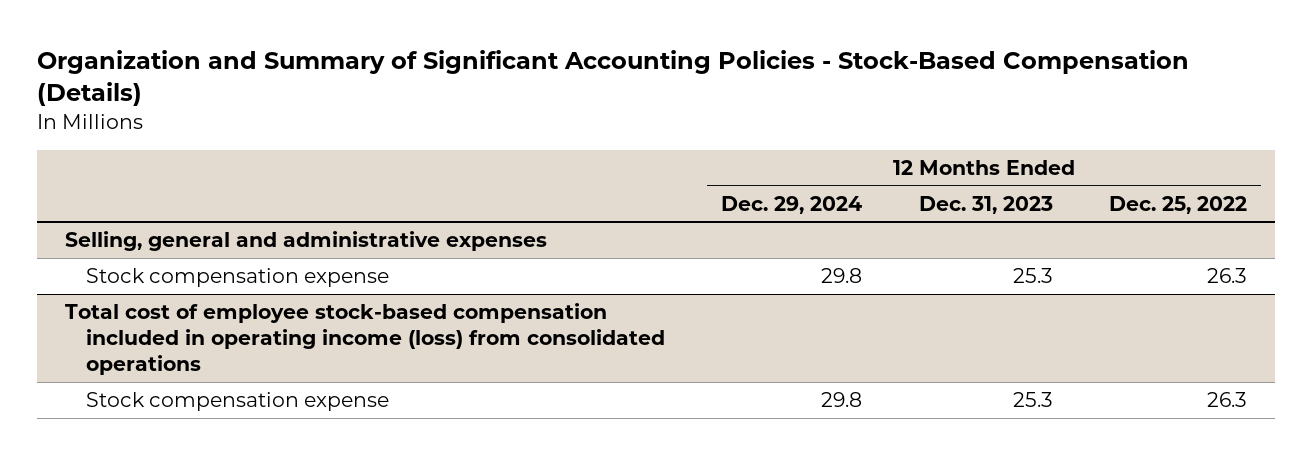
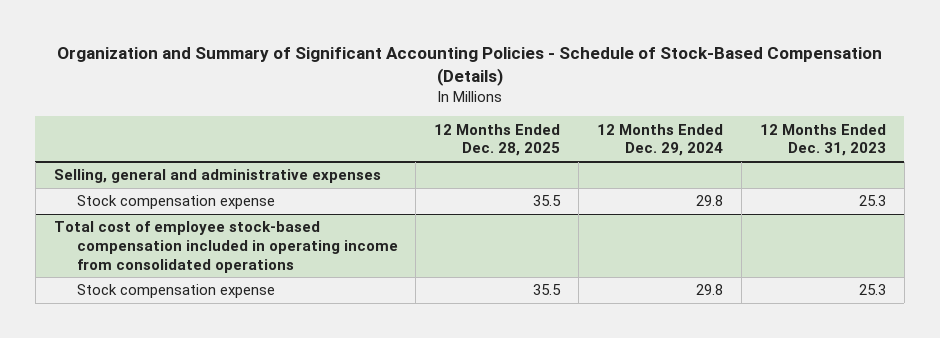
[36,49,1189,106] Organization and Summary of Significant Accounting Policies - Stock-Based Compensation (Details) -> [56,46,882,86] Organization and Summary of Significant Accounting Policies - Schedule of Stock-Based Compensation (Details)
[1109,195,1248,214] Dec. 25, 2022 -> none
none -> [434,123,561,157] 12 Months Ended Dec. 28, 2025
[64,303,665,375] Total cost of employee stock-based compensation included in operating income (loss) from consolidated operations -> [53,221,398,273] Total cost of employee stock-based compensation included in operating income from consolidated operations

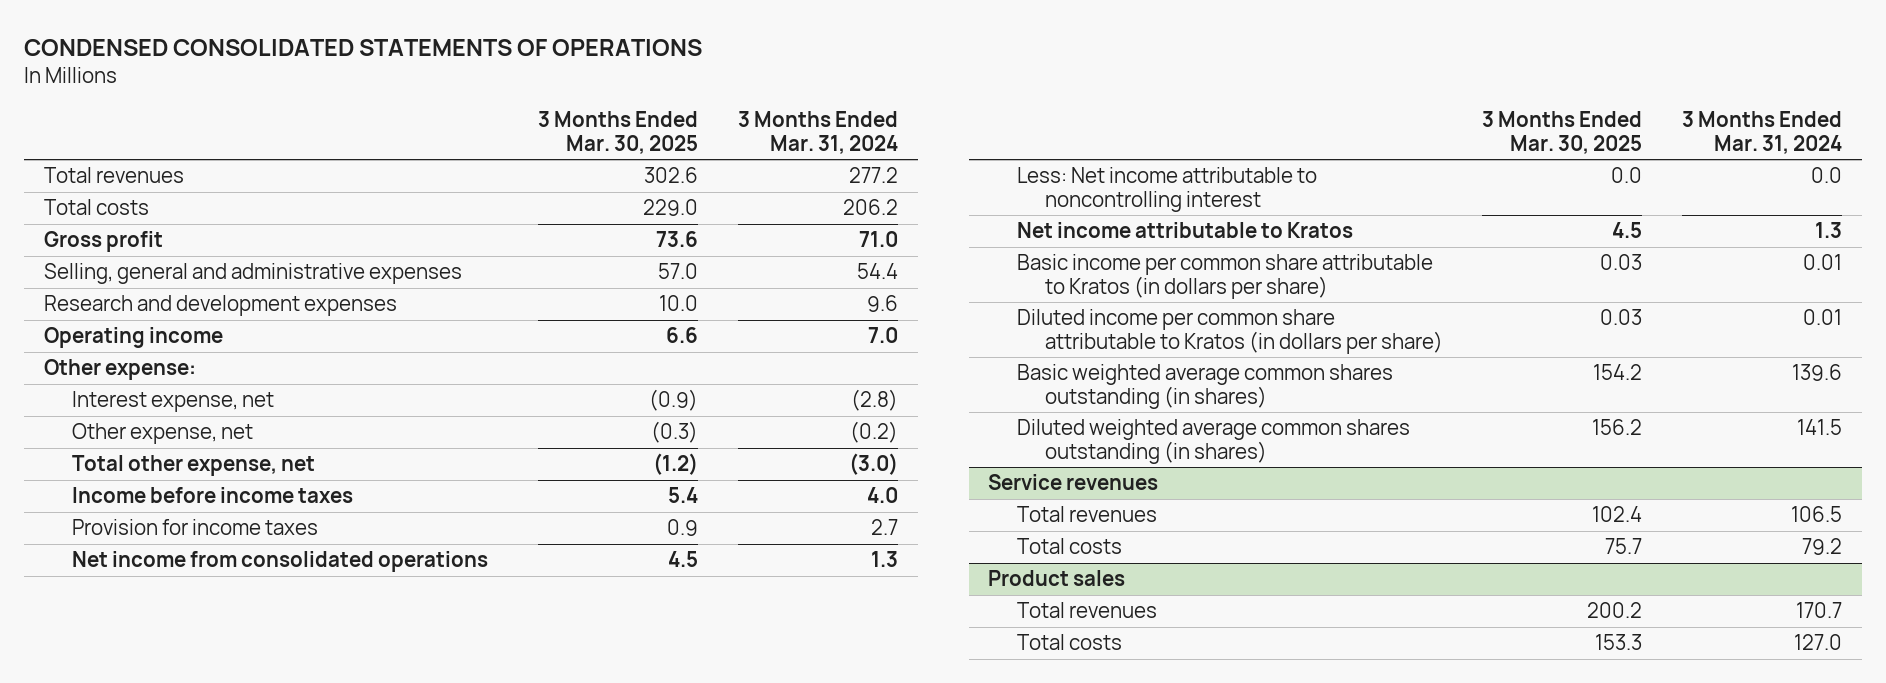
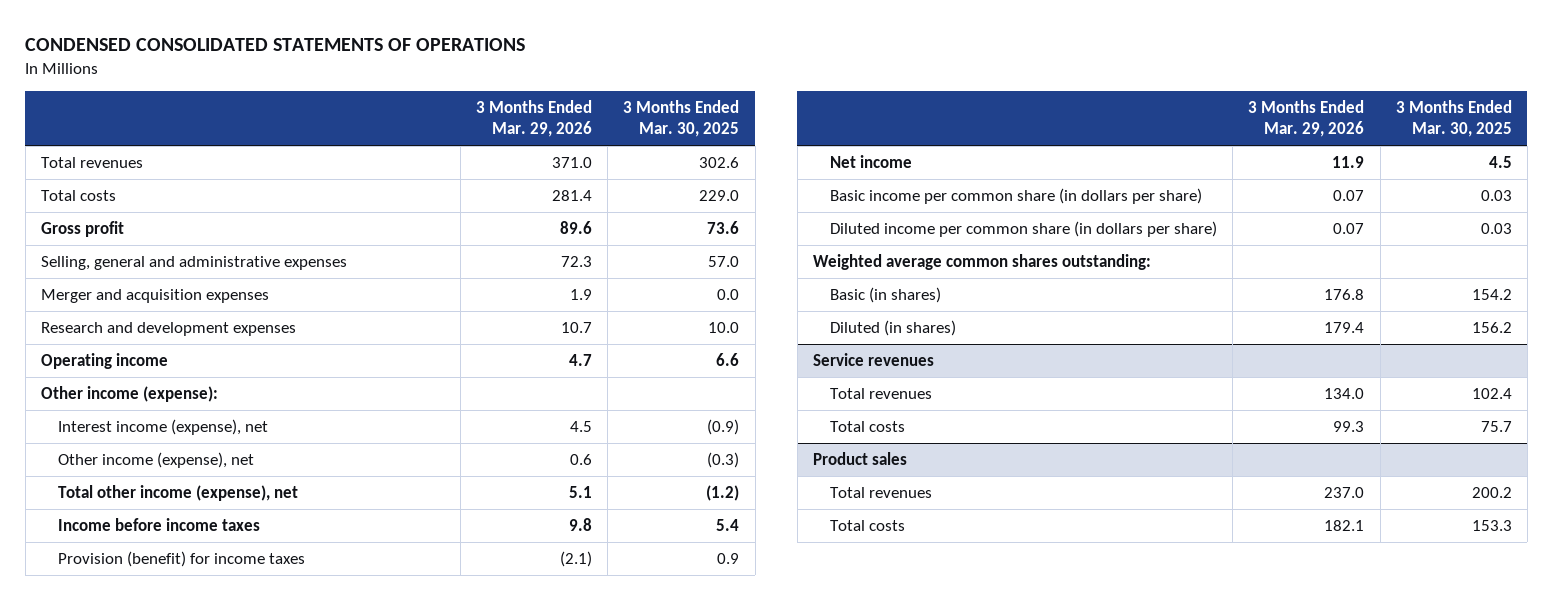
[737,111,898,154] 3 Months Ended Mar. 31, 2024 -> none
none -> [476,100,593,138] 3 Months Ended Mar. 29, 2026
none -> [40,289,269,304] Merger and acquisition expenses
[44,359,197,381] Other expense: -> [40,386,218,403] Other income (expense):
[72,391,275,413] Interest expense, net -> [58,419,269,436] Interest income (expense), net
[72,423,254,445] Other expense, net -> [58,452,255,469] Other income (expense), net
[72,455,316,477] Total other expense, net -> [58,485,299,502] Total other income (expense), net
[72,551,489,573] Net income from consolidated operations -> none
[1016,167,1317,213] Less: Net income attributable to noncontrolling interest -> none
[72,519,319,536] Provision for income taxes -> [58,551,306,568] Provision (benefit) for income taxes
[1016,222,1353,239] Net income attributable to Kratos -> [830,155,913,169] Net income
[1016,254,1433,300] Basic income per common share attributable to Kratos (in dollars per share) -> [830,188,1203,205] Basic income per common share (in dollars per share)
[1016,309,1443,355] Diluted income per common share attributable to Kratos (in dollars per share) -> [830,221,1218,238] Diluted income per common share (in dollars per share)
none -> [812,254,1151,271] Weighted average common shares outstanding:
[1016,364,1393,410] Basic weighted average common shares outstanding (in shares) -> [830,287,942,304] Basic (in shares)
[1016,419,1410,465] Diluted weighted average common shares outstanding (in shares) -> [830,320,957,337] Diluted (in shares)

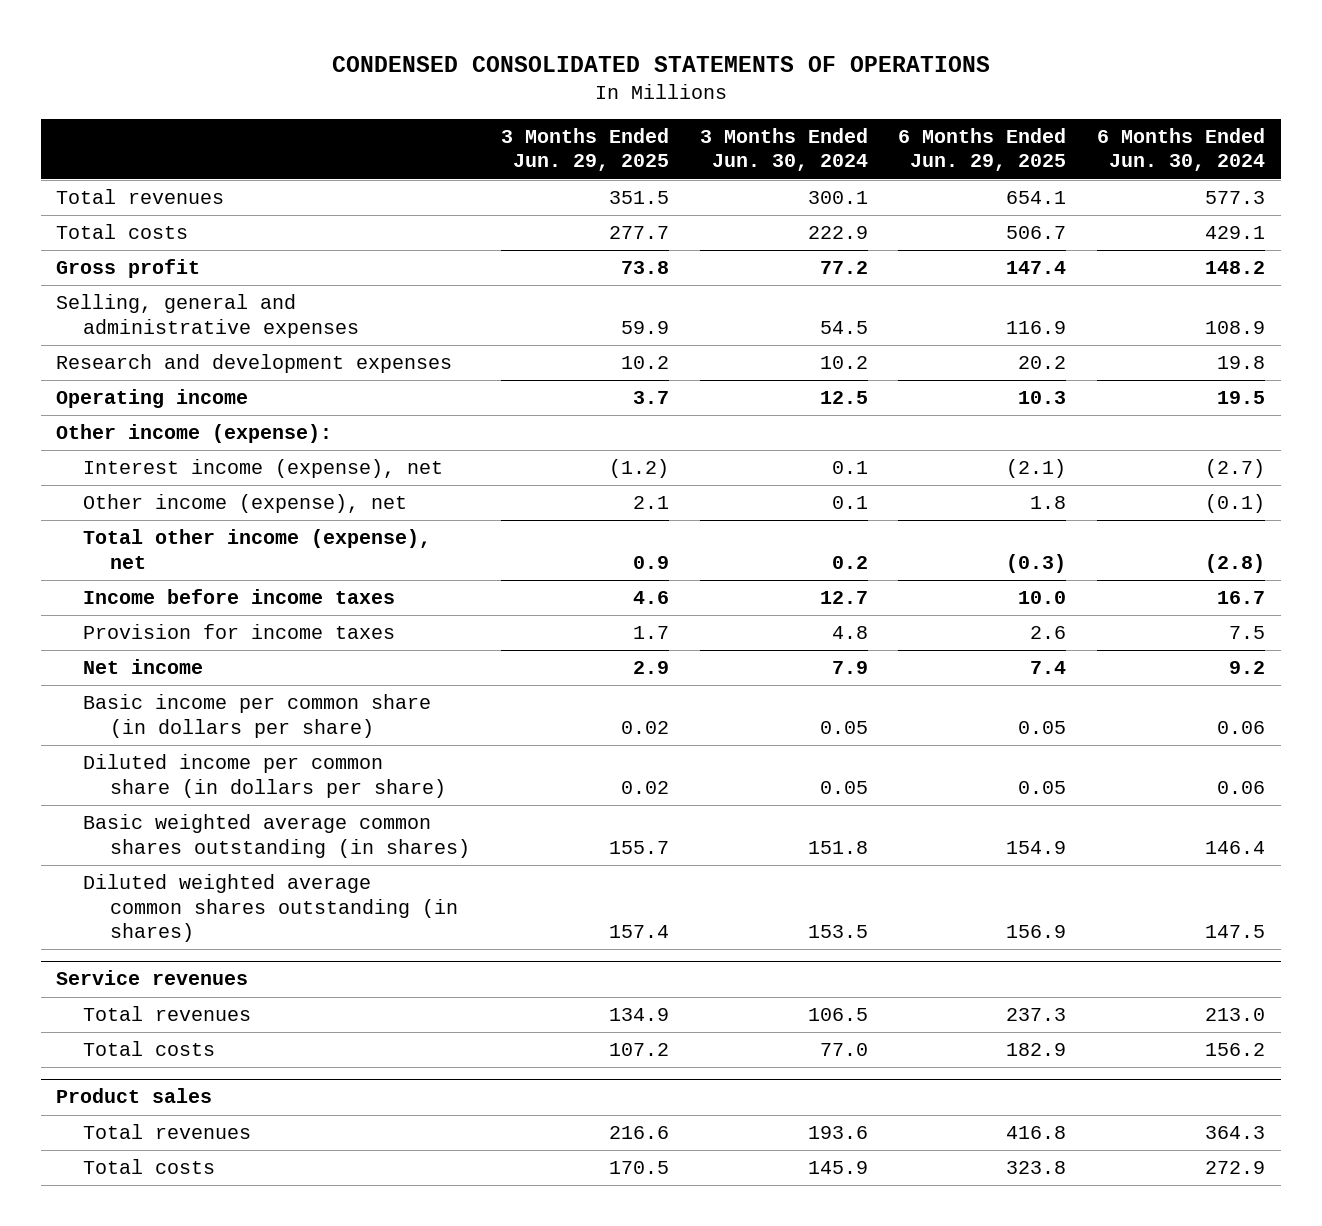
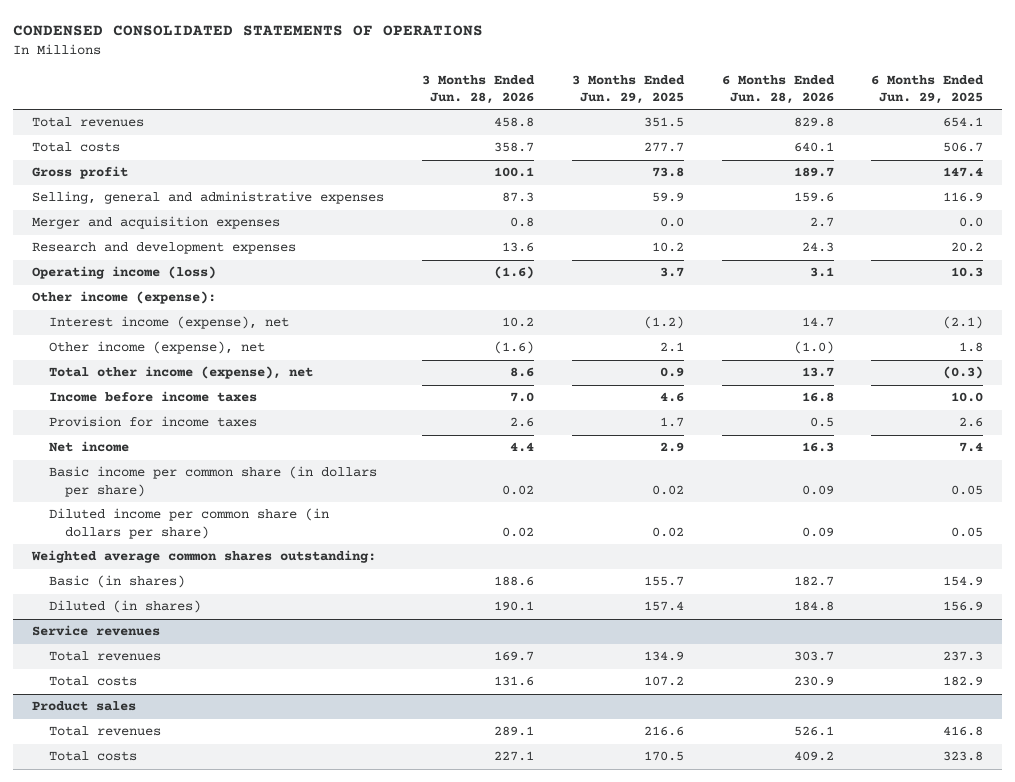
[699,128,868,172] 3 Months Ended Jun. 30, 2024 -> none
[1097,128,1266,172] 6 Months Ended Jun. 30, 2024 -> none
none -> [421,74,535,105] 3 Months Ended Jun. 28, 2026
none -> [721,74,835,105] 6 Months Ended Jun. 28, 2026
none -> [32,216,281,230] Merger and acquisition expenses
[56,389,249,409] Operating income -> [32,266,217,280] Operating income (loss)
none -> [31,550,377,564] Weighted average common shares outstanding:
[82,814,470,858] Basic weighted average common shares outstanding (in shares) -> [48,575,185,589] Basic (in shares)
[82,874,458,942] Diluted weighted average common shares outstanding (in shares) -> [48,600,201,614] Diluted (in shares)

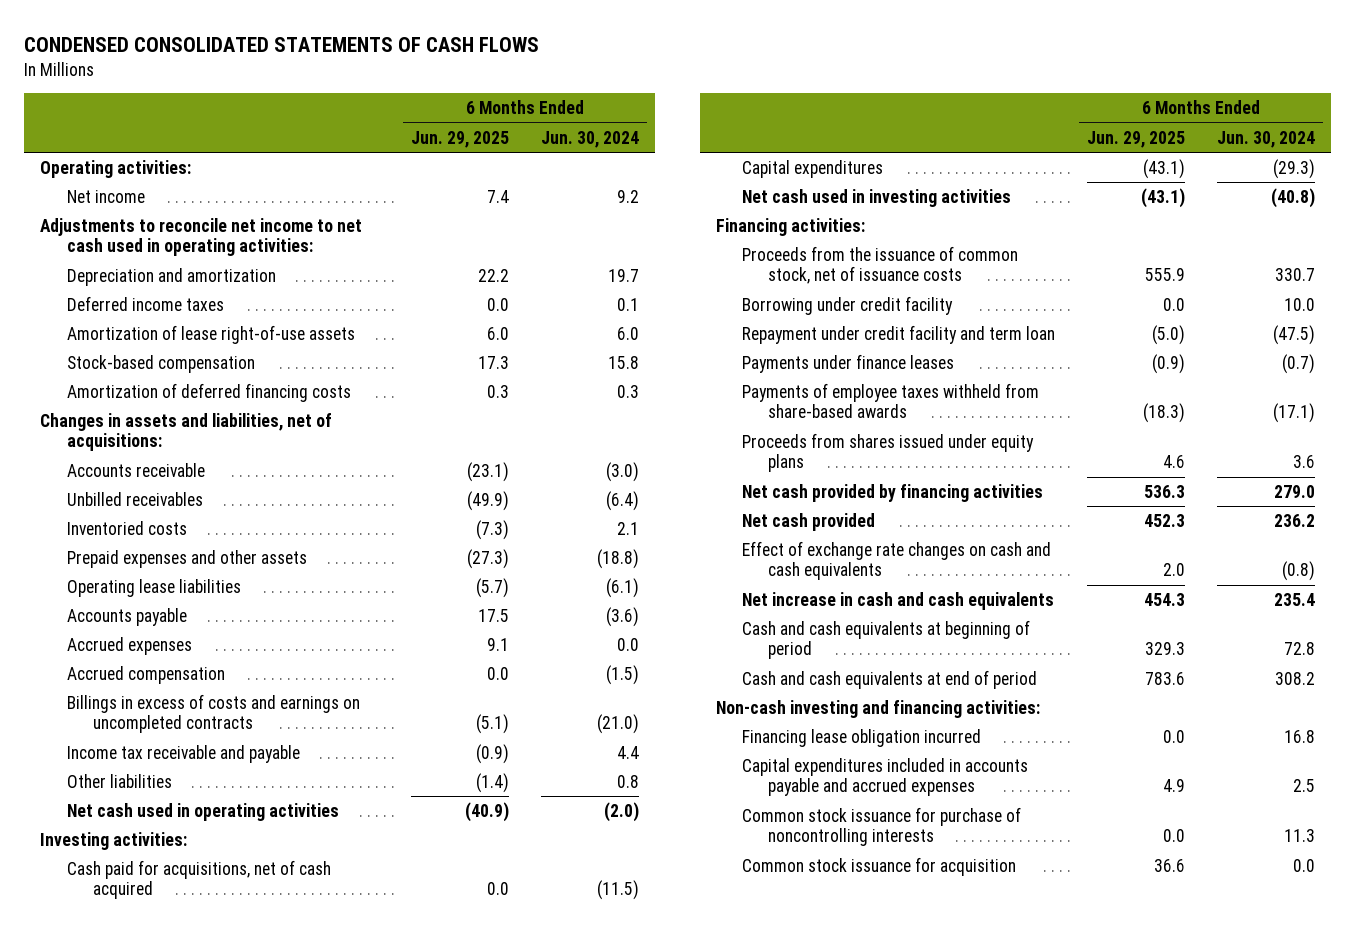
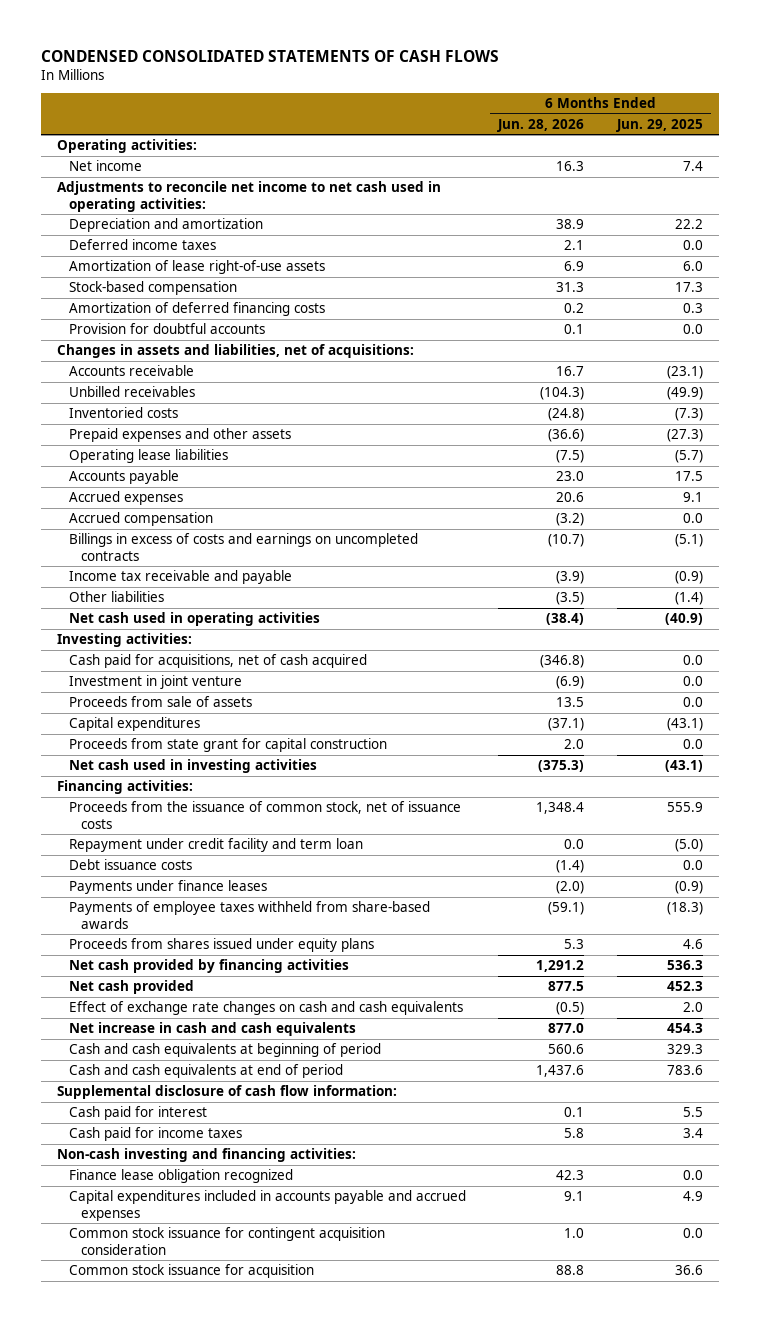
[541,130,640,148] Jun. 30, 2024 -> none
none -> [497,118,585,132] Jun. 28, 2026
none -> [69,323,266,335] Provision for doubtful accounts
none -> [69,675,243,690] Investment in joint venture
none -> [69,696,253,708] Proceeds from sale of assets
none -> [69,738,388,753] Proceeds from state grant for capital construction
[741,296,953,316] Borrowing under credit facility -> none
none -> [69,859,193,871] Debt issuance costs
none -> [57,1085,398,1100] Supplemental disclosure of cash flow information:
none -> [69,1106,208,1121] Cash paid for interest
none -> [69,1127,243,1142] Cash paid for income taxes
[741,729,981,748] Financing lease obligation incurred -> [69,1169,294,1184] Finance lease obligation recognized
[741,807,1021,847] Common stock issuance for purchase of noncontrolling interests -> [69,1227,386,1255] Common stock issuance for contingent acquisition consideration

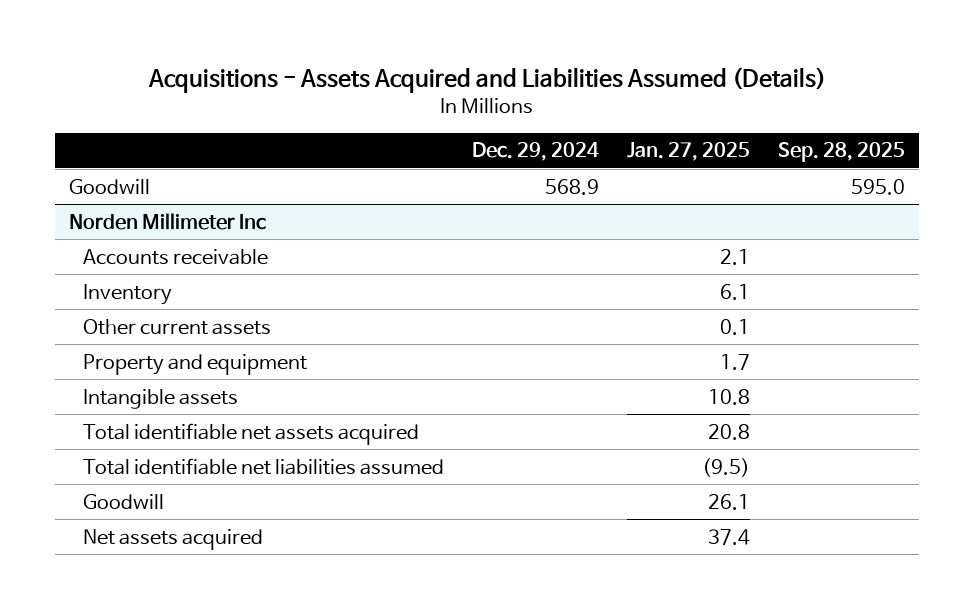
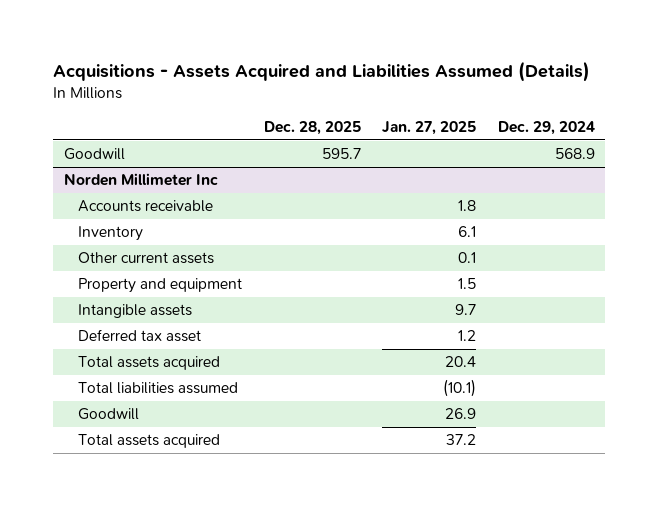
[777,142,905,163] Sep. 28, 2025 -> none
none -> [263,121,361,136] Dec. 28, 2025
[719,248,750,265] 2.1 -> [458,200,477,212] 1.8
[719,353,750,370] 1.7 -> [458,278,477,290] 1.5
[707,388,750,405] 10.8 -> [455,304,477,316] 9.7
none -> [78,329,202,343] Deferred tax asset
[82,422,419,445] Total identifiable net assets acquired -> [78,356,221,371] Total assets acquired
[707,423,750,440] 20.8 -> [445,356,477,368] 20.4
[82,457,444,475] Total identifiable net liabilities assumed -> [78,382,239,395] Total liabilities assumed
[701,457,750,477] (9.5) -> [443,379,477,398] (10.1)
[707,493,750,510] 26.1 -> [445,408,477,420] 26.9
[82,528,263,550] Net assets acquired -> [78,434,221,449] Total assets acquired
[707,528,750,545] 37.4 -> [446,434,477,446] 37.2

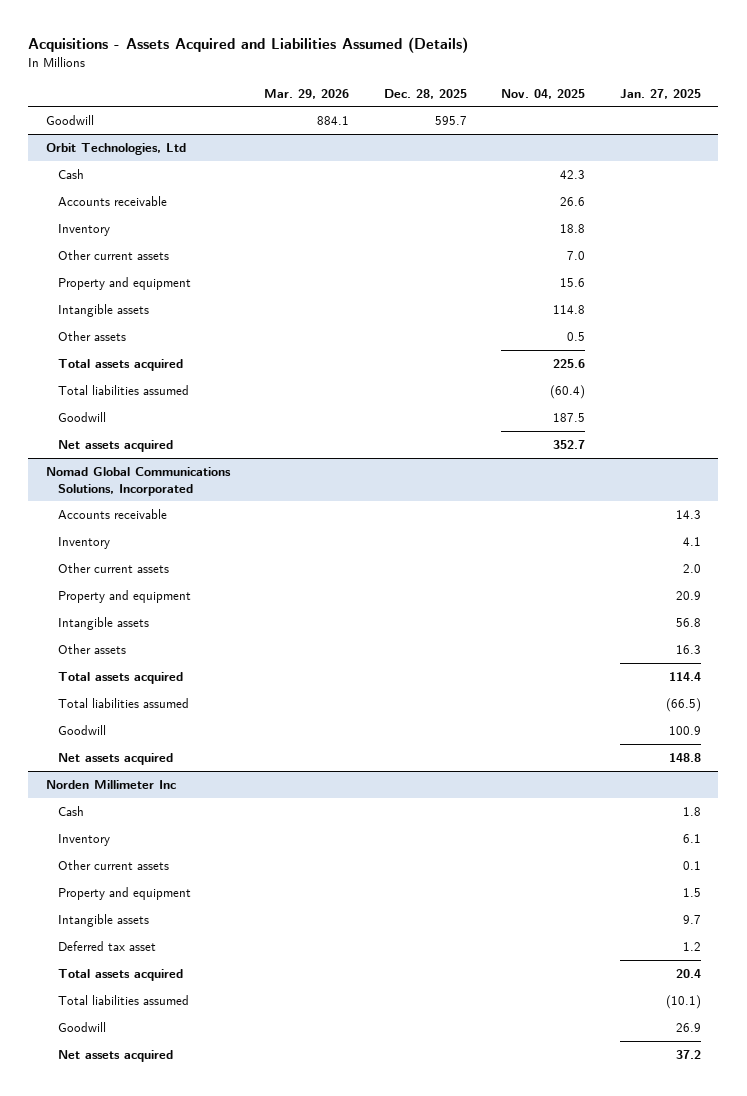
[497,121,595,136] Dec. 29, 2024 -> none
none -> [264,88,350,99] Mar. 29, 2026
none -> [501,88,586,99] Nov. 04, 2025
none -> [45,142,186,155] Orbit Technologies, Ltd
none -> [58,168,85,179] Cash
none -> [58,195,168,206] Accounts receivable
none -> [58,223,111,236] Inventory
none -> [58,249,170,260] Other current assets
none -> [58,276,192,290] Property and equipment
none -> [58,303,150,317] Intangible assets
none -> [58,330,127,341] Other assets
none -> [58,358,184,371] Total assets acquired
none -> [58,384,190,395] Total liabilities assumed
none -> [58,411,107,422] Goodwill
none -> [58,439,174,452] Net assets acquired
none -> [45,466,231,496] Nomad Global Communications Solutions, Incorporated
none -> [58,508,168,519] Accounts receivable
none -> [58,536,111,549] Inventory
none -> [58,562,170,573] Other current assets
none -> [58,589,192,603] Property and equipment
none -> [58,616,150,630] Intangible assets
none -> [58,643,127,654] Other assets
none -> [58,671,184,684] Total assets acquired
none -> [58,697,190,708] Total liabilities assumed
none -> [58,724,107,735] Goodwill
none -> [58,752,174,765] Net assets acquired
[78,200,214,213] Accounts receivable -> none
none -> [58,805,85,816] Cash
[78,434,221,449] Total assets acquired -> [58,1049,174,1062] Net assets acquired

